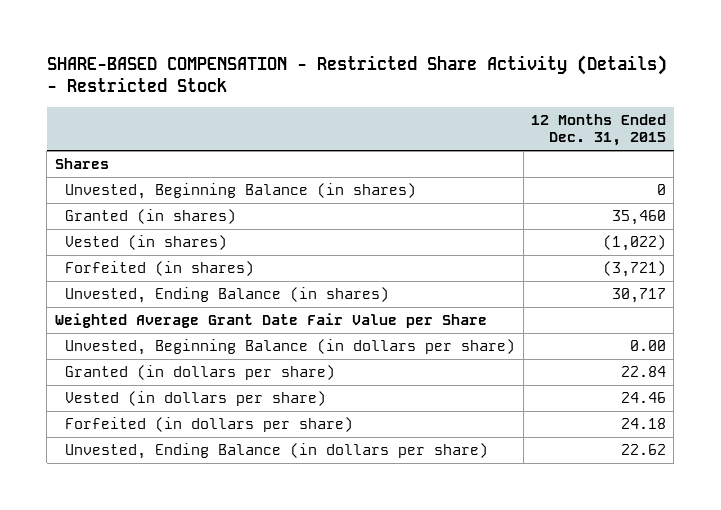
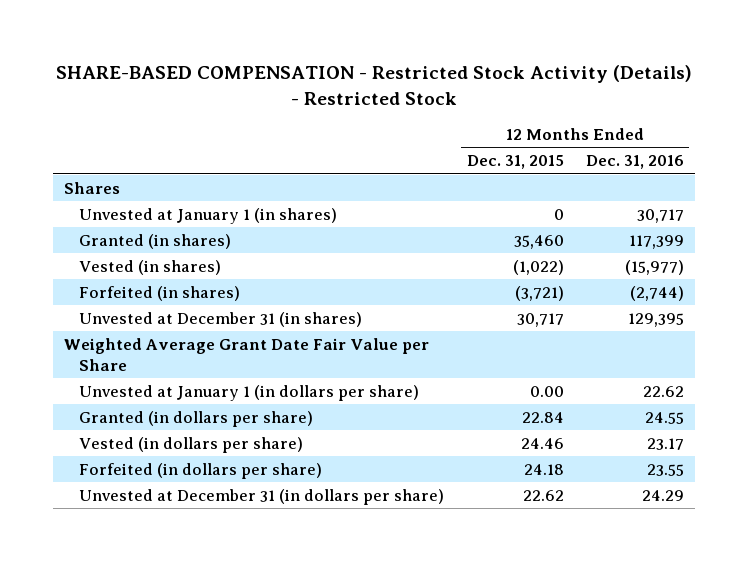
[46,54,667,93] SHARE-BASED COMPENSATION - Restricted Share Activity (Details) - Restricted Stock -> [56,65,693,105] SHARE-BASED COMPENSATION - Restricted Stock Activity (Details) - Restricted Stock
none -> [585,155,684,170] Dec. 31, 2016
[65,183,417,200] Unvested, Beginning Balance (in shares) -> [79,207,338,224] Unvested at January 1 (in shares)
[65,287,390,304] Unvested, Ending Balance (in shares) -> [79,311,363,327] Unvested at December 31 (in shares)
[65,339,516,356] Unvested, Beginning Balance (in dollars per share) -> [79,384,420,401] Unvested at January 1 (in dollars per share)
[65,443,489,460] Unvested, Ending Balance (in dollars per share) -> [79,488,445,505] Unvested at December 31 (in dollars per share)

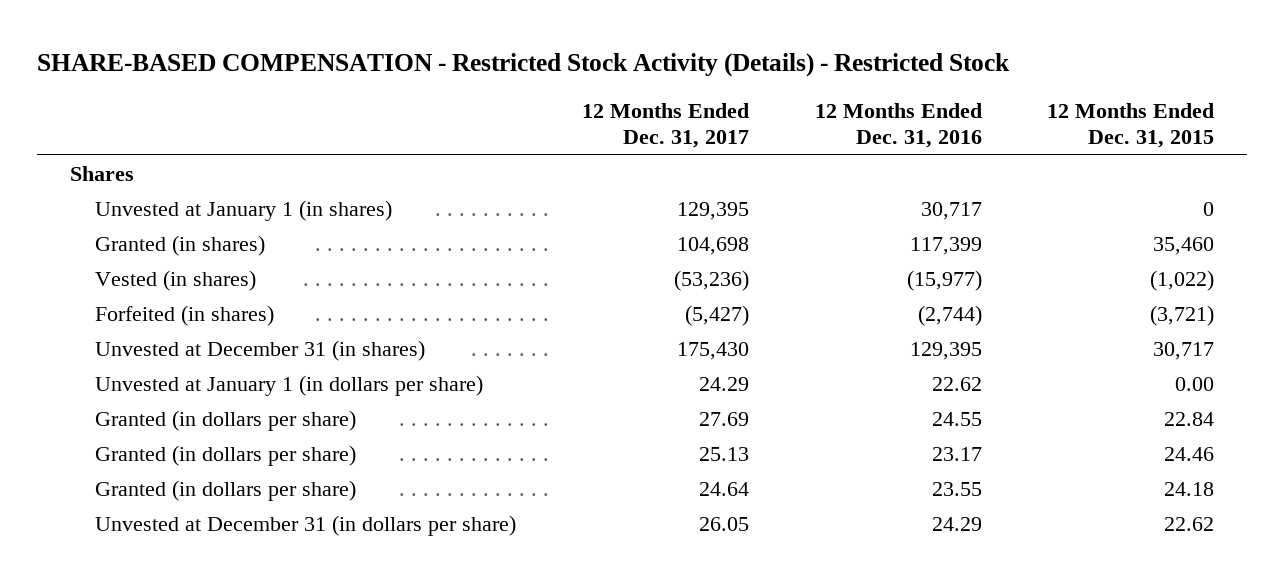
none -> [581,103,749,149] 12 Months Ended Dec. 31, 2017
[64,337,430,371] Weighted Average Grant Date Fair Value per Share -> none
[79,436,304,453] Vested (in dollars per share) -> [94,444,356,466] Granted (in dollars per share)
[79,462,323,479] Forfeited (in dollars per share) -> [94,479,356,501] Granted (in dollars per share)

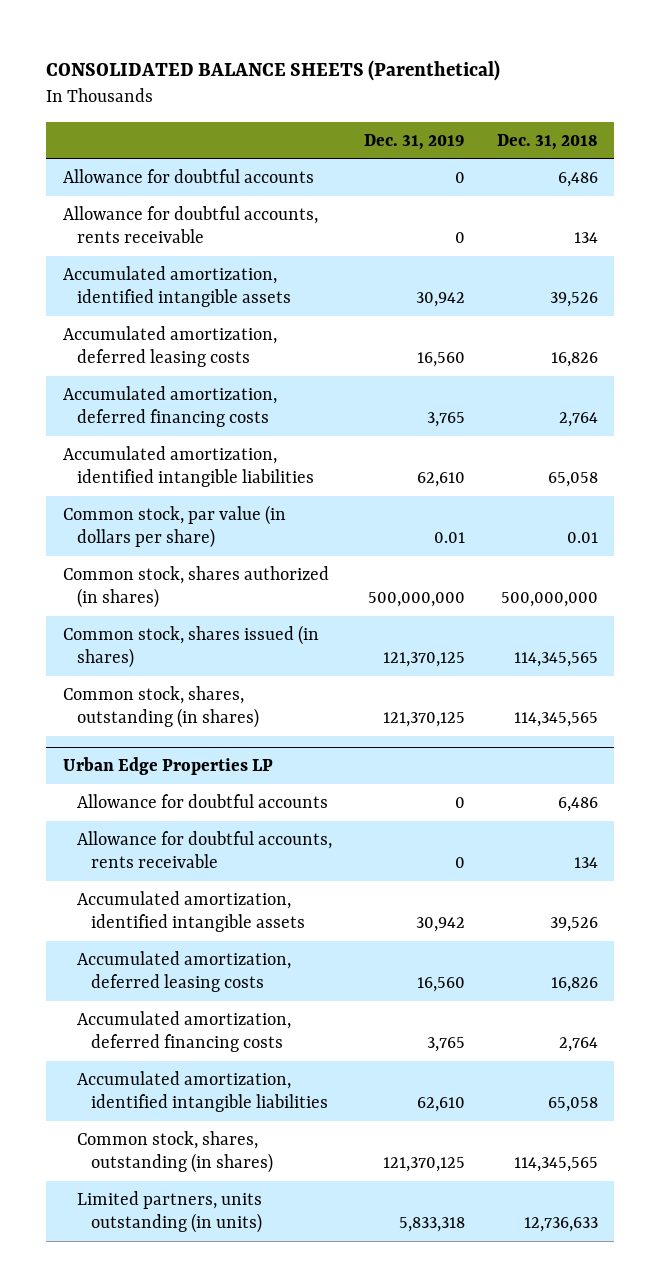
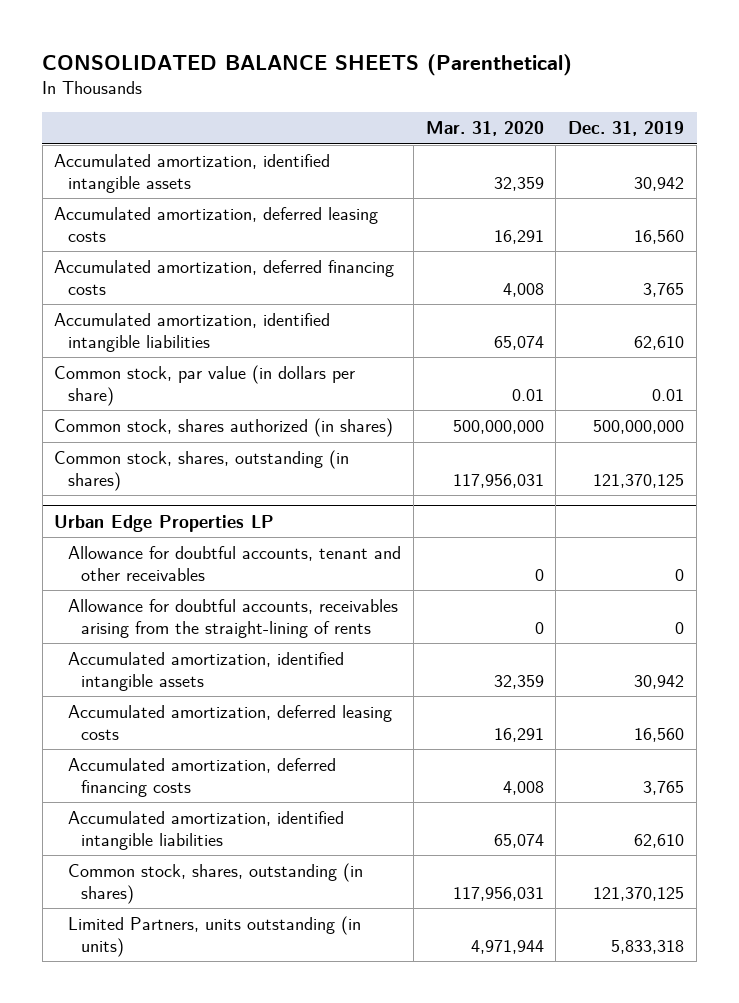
[497,133,599,150] Dec. 31, 2018 -> none
none -> [425,121,544,137] Mar. 31, 2020
[62,168,314,183] Allowance for doubtful accounts -> none
[62,205,318,243] Allowance for doubtful accounts, rents receivable -> none
[62,624,319,668] Common stock, shares issued (in shares) -> none
[76,793,328,808] Allowance for doubtful accounts -> [67,546,401,581] Allowance for doubtful accounts, tenant and other receivables
[76,830,332,868] Allowance for doubtful accounts, rents receivable -> [67,599,398,638] Allowance for doubtful accounts, receivables arising from the straight-lining of rents
[76,1190,263,1233] Limited partners, units outstanding (in units) -> [67,916,361,957] Limited Partners, units outstanding (in units)

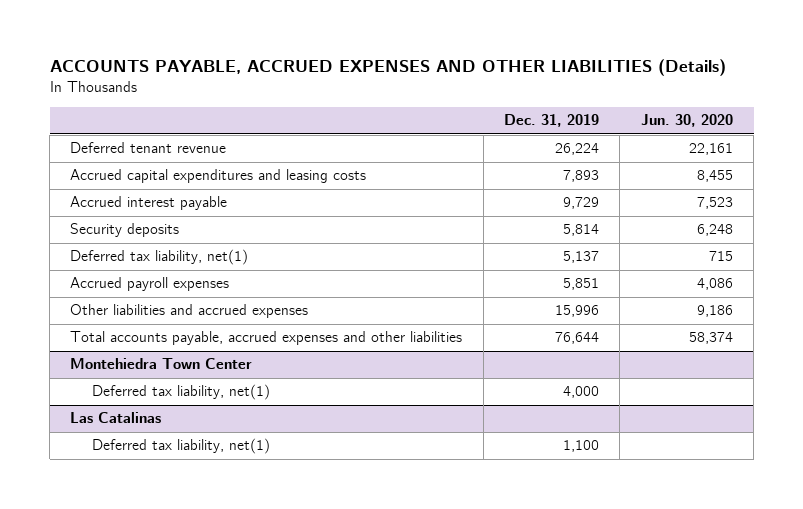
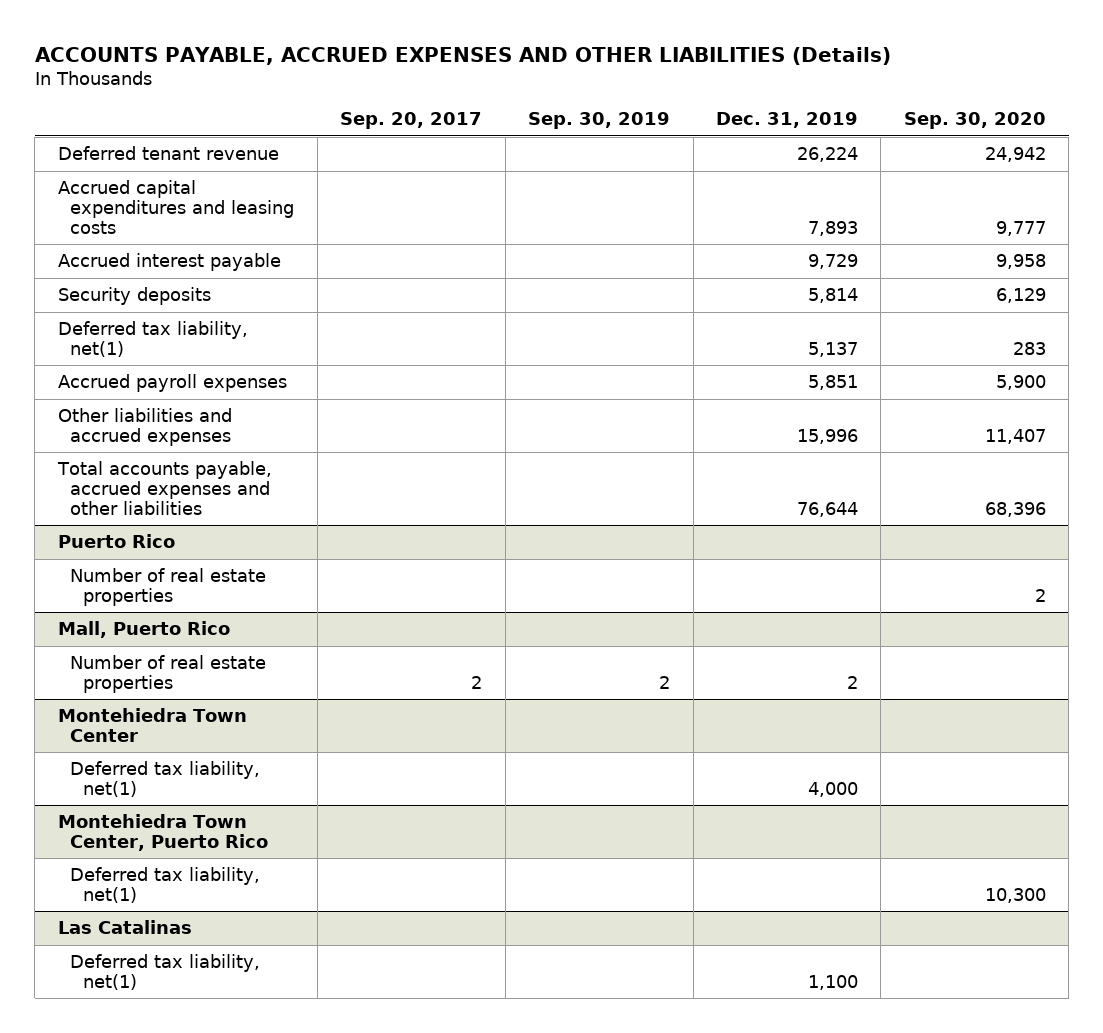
[640,114,733,128] Jun. 30, 2020 -> none
none -> [340,112,483,130] Sep. 20, 2017
none -> [528,112,671,130] Sep. 30, 2019
none -> [903,112,1046,130] Sep. 30, 2020
none -> [57,534,175,549] Puerto Rico
none -> [70,568,267,607] Number of real estate properties
none -> [57,621,230,639] Mall, Puerto Rico
none -> [70,655,267,694] Number of real estate properties
none -> [57,814,269,852] Montehiedra Town Center, Puerto Rico
none -> [70,867,261,904] Deferred tax liability, net(1)

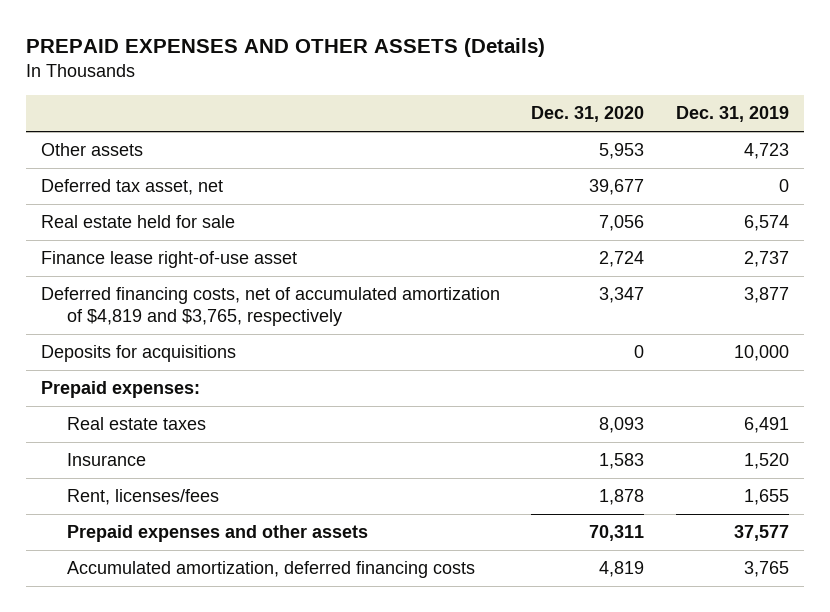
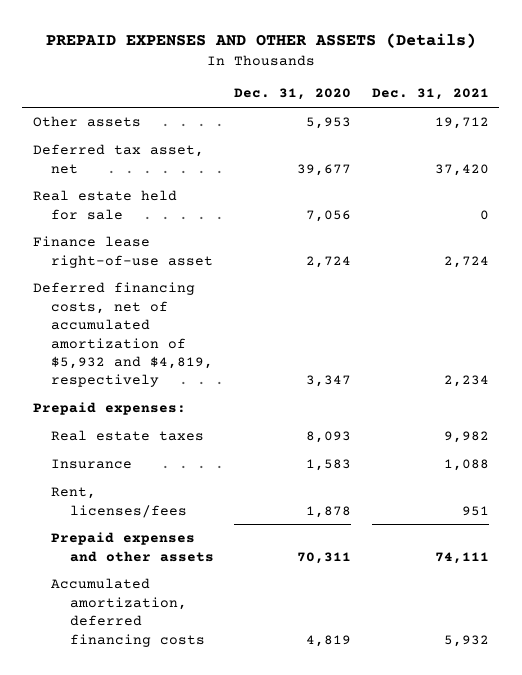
[675,106,789,123] Dec. 31, 2019 -> none
none -> [372,88,490,101] Dec. 31, 2021
[41,345,237,363] Deposits for acquisitions -> none
[41,287,501,327] Deferred financing costs, net of accumulated amortization of $4,819 and $3,765, respectively -> [32,282,214,388] Deferred financing costs, net of accumulated amortization of $5,932 and $4,819, respectively

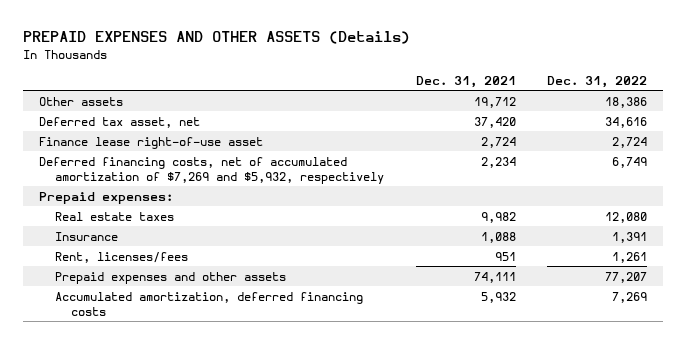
[234,88,352,101] Dec. 31, 2020 -> none
none -> [547,76,648,89] Dec. 31, 2022
[32,190,177,220] Real estate held for sale -> none
[32,282,214,388] Deferred financing costs, net of accumulated amortization of $5,932 and $4,819, respectively -> [39,156,385,184] Deferred financing costs, net of accumulated amortization of $7,269 and $5,932, respectively

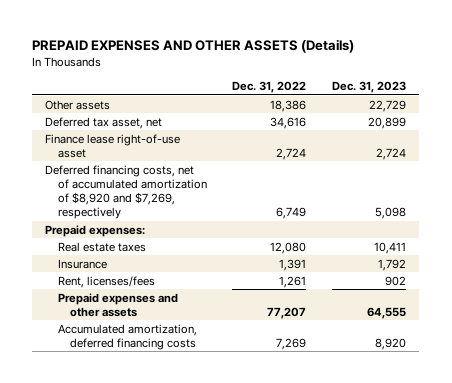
[415,76,516,89] Dec. 31, 2021 -> none
none -> [332,81,407,94] Dec. 31, 2023
[39,156,385,184] Deferred financing costs, net of accumulated amortization of $7,269 and $5,932, respectively -> [45,164,207,220] Deferred financing costs, net of accumulated amortization of $8,920 and $7,269, respectively

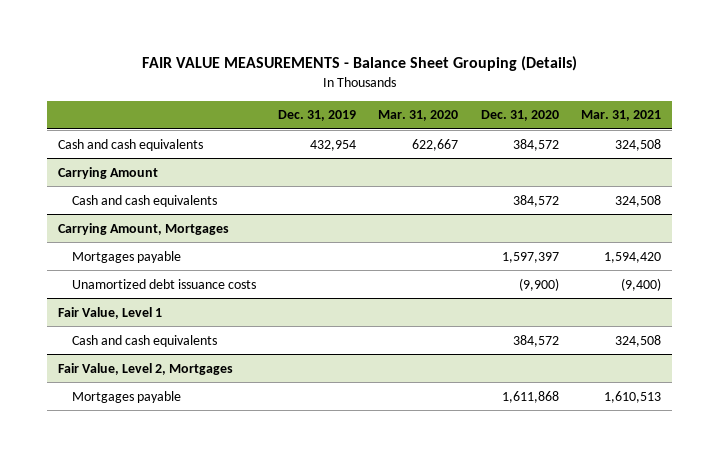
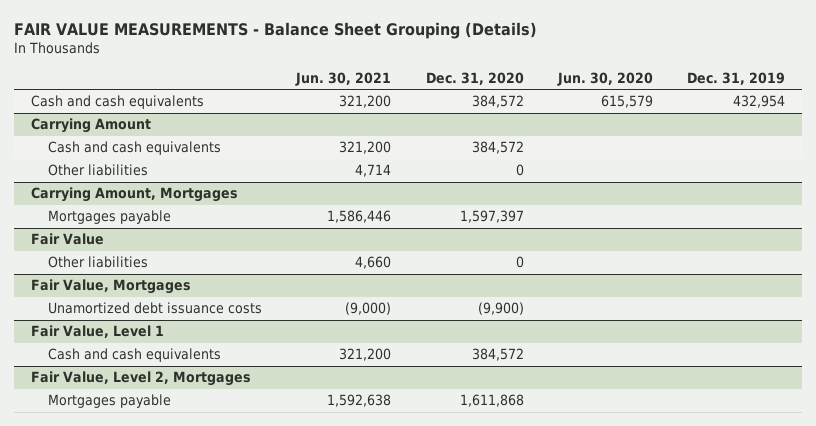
[378,110,459,122] Mar. 31, 2020 -> none
[581,110,662,122] Mar. 31, 2021 -> none
none -> [295,72,392,87] Jun. 30, 2021
none -> [556,72,653,87] Jun. 30, 2020
none -> [48,164,149,177] Other liabilities
none -> [31,233,105,246] Fair Value
none -> [48,256,149,269] Other liabilities
none -> [31,279,192,295] Fair Value, Mortgages

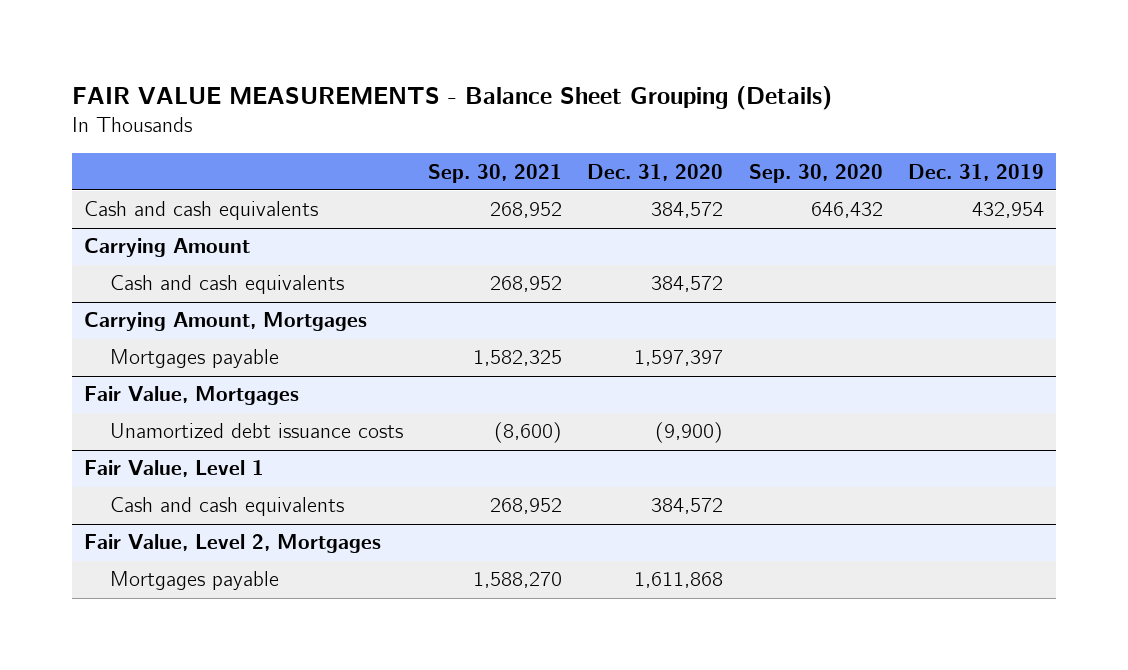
[295,72,392,87] Jun. 30, 2021 -> none
[556,72,653,87] Jun. 30, 2020 -> none
none -> [428,163,563,183] Sep. 30, 2021
none -> [748,163,883,183] Sep. 30, 2020
[48,164,149,177] Other liabilities -> none
[31,233,105,246] Fair Value -> none
[48,256,149,269] Other liabilities -> none

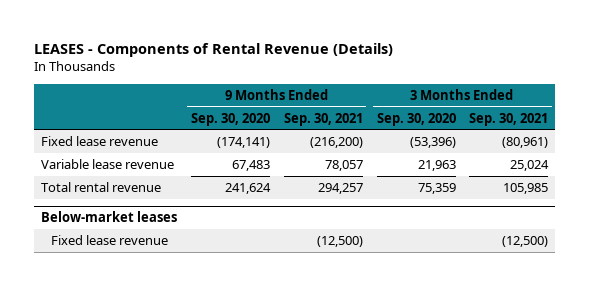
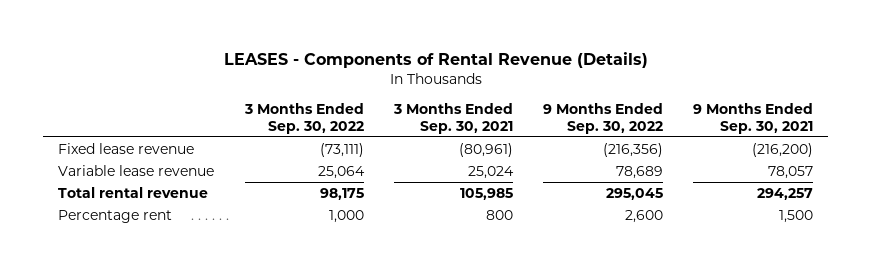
[190,112,270,126] Sep. 30, 2020 -> none
[376,112,456,126] Sep. 30, 2020 -> none
none -> [243,103,364,134] 3 Months Ended Sep. 30, 2022
none -> [542,103,663,134] 9 Months Ended Sep. 30, 2022
[41,211,178,223] Below-market leases -> none
[50,234,168,245] Fixed lease revenue -> none
none -> [58,209,173,223] Percentage rent

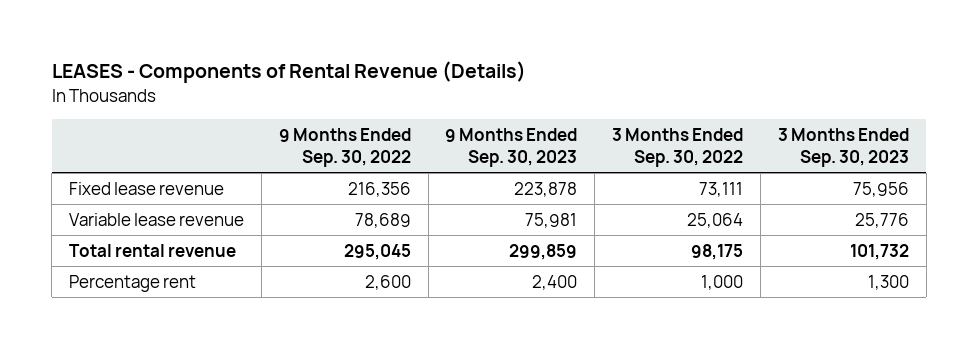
[392,103,513,134] 3 Months Ended Sep. 30, 2021 -> none
[693,103,814,134] 9 Months Ended Sep. 30, 2021 -> none
none -> [445,127,578,167] 9 Months Ended Sep. 30, 2023
none -> [777,127,909,167] 3 Months Ended Sep. 30, 2023
[319,142,364,157] (73,111) -> [699,181,744,197] 73,111
[602,142,663,157] (216,356) -> [347,181,411,197] 216,356

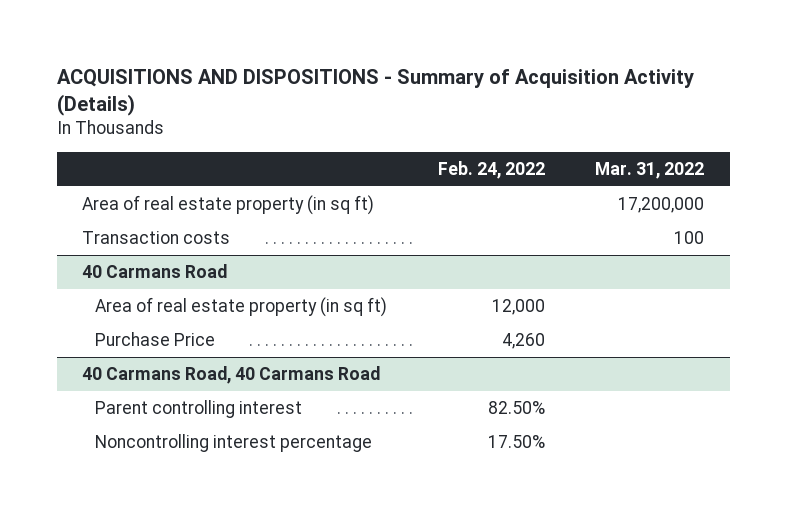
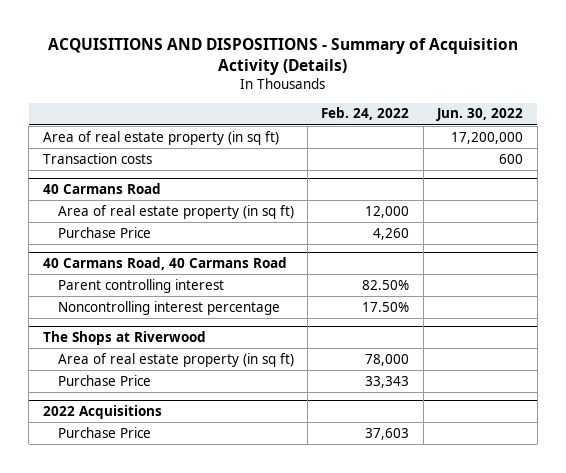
[595,162,705,180] Mar. 31, 2022 -> none
none -> [436,108,524,122] Jun. 30, 2022
none -> [42,331,206,346] The Shops at Riverwood
none -> [57,352,294,367] Area of real estate property (in sq ft)
none -> [57,374,151,386] Purchase Price
none -> [42,405,162,420] 2022 Acquisitions
none -> [57,426,151,438] Purchase Price

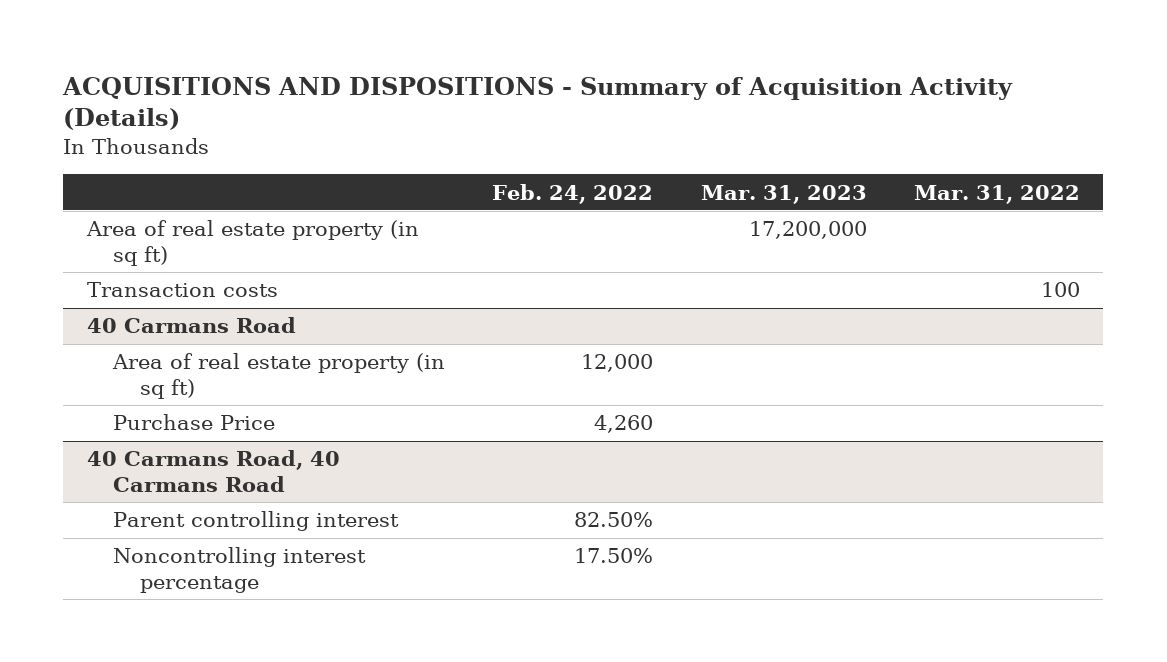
[436,108,524,122] Jun. 30, 2022 -> none
none -> [700,184,867,204] Mar. 31, 2023
none -> [913,184,1080,204] Mar. 31, 2022
[42,331,206,346] The Shops at Riverwood -> none
[57,352,294,367] Area of real estate property (in sq ft) -> none
[57,374,151,386] Purchase Price -> none
[42,405,162,420] 2022 Acquisitions -> none
[57,426,151,438] Purchase Price -> none

